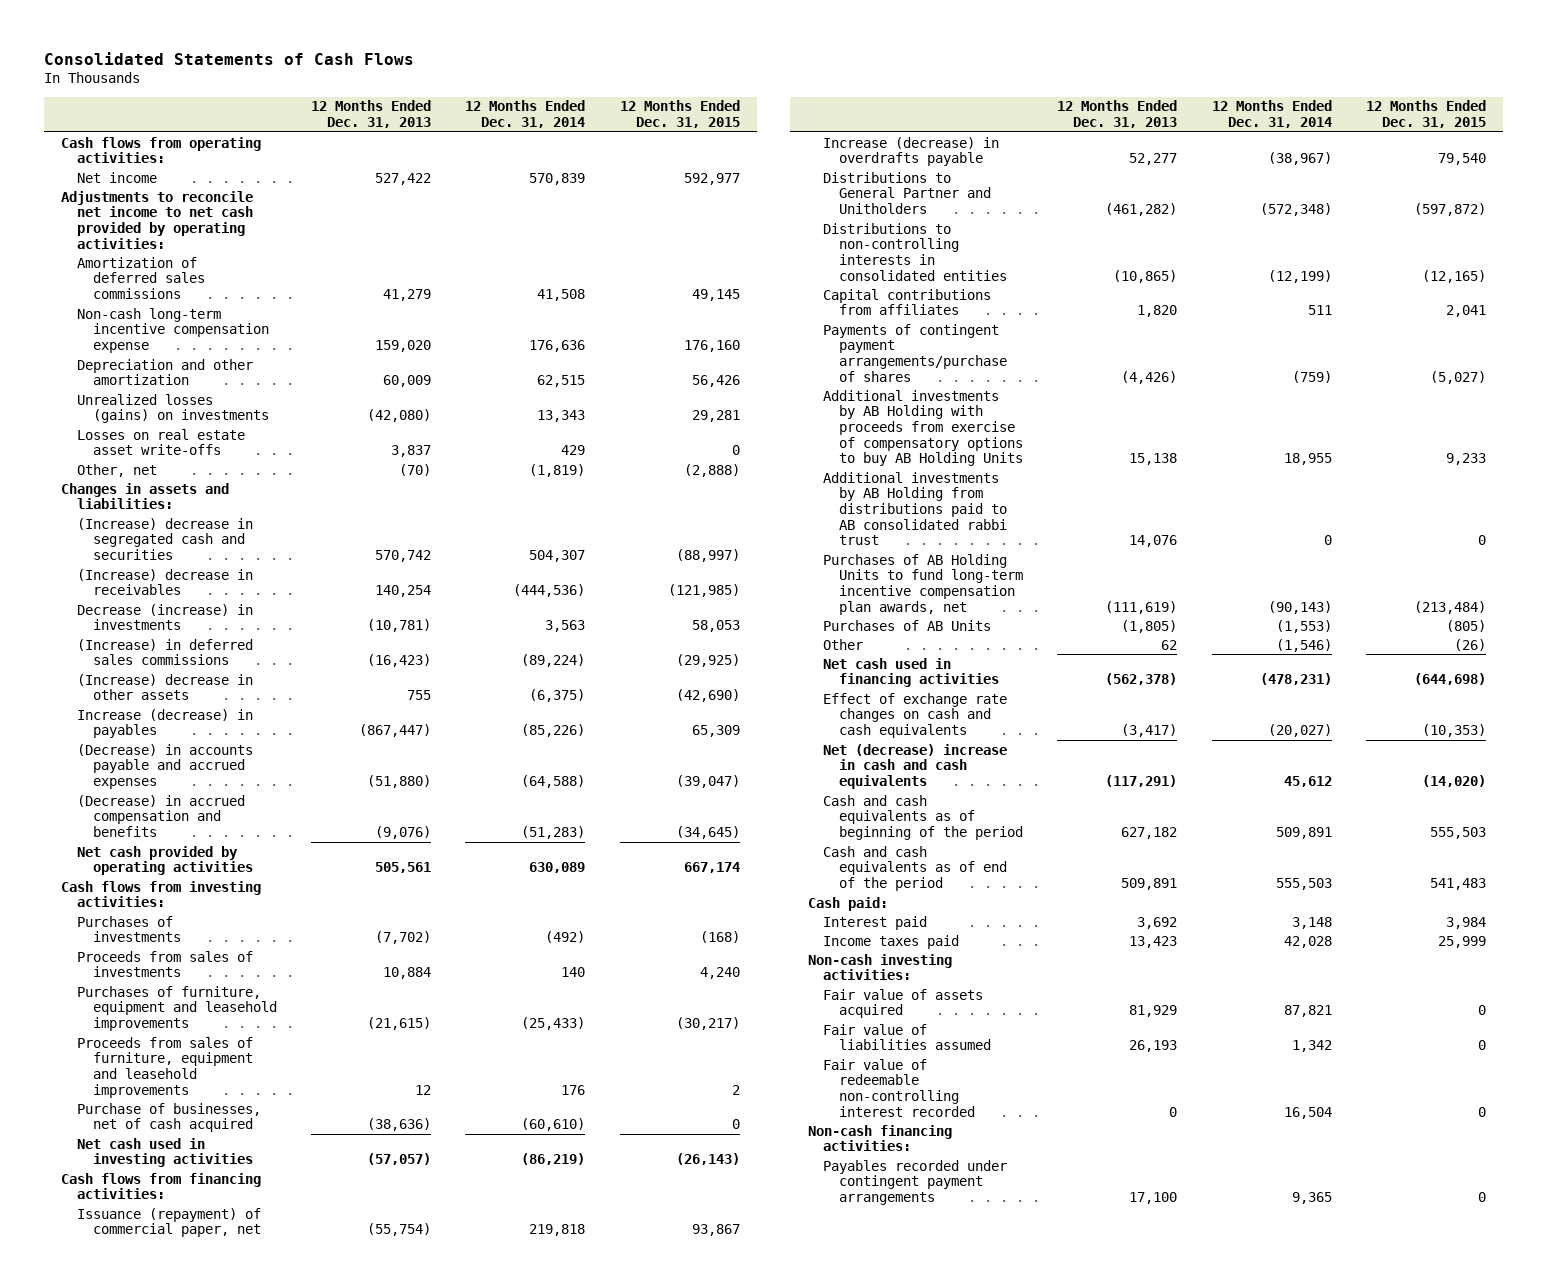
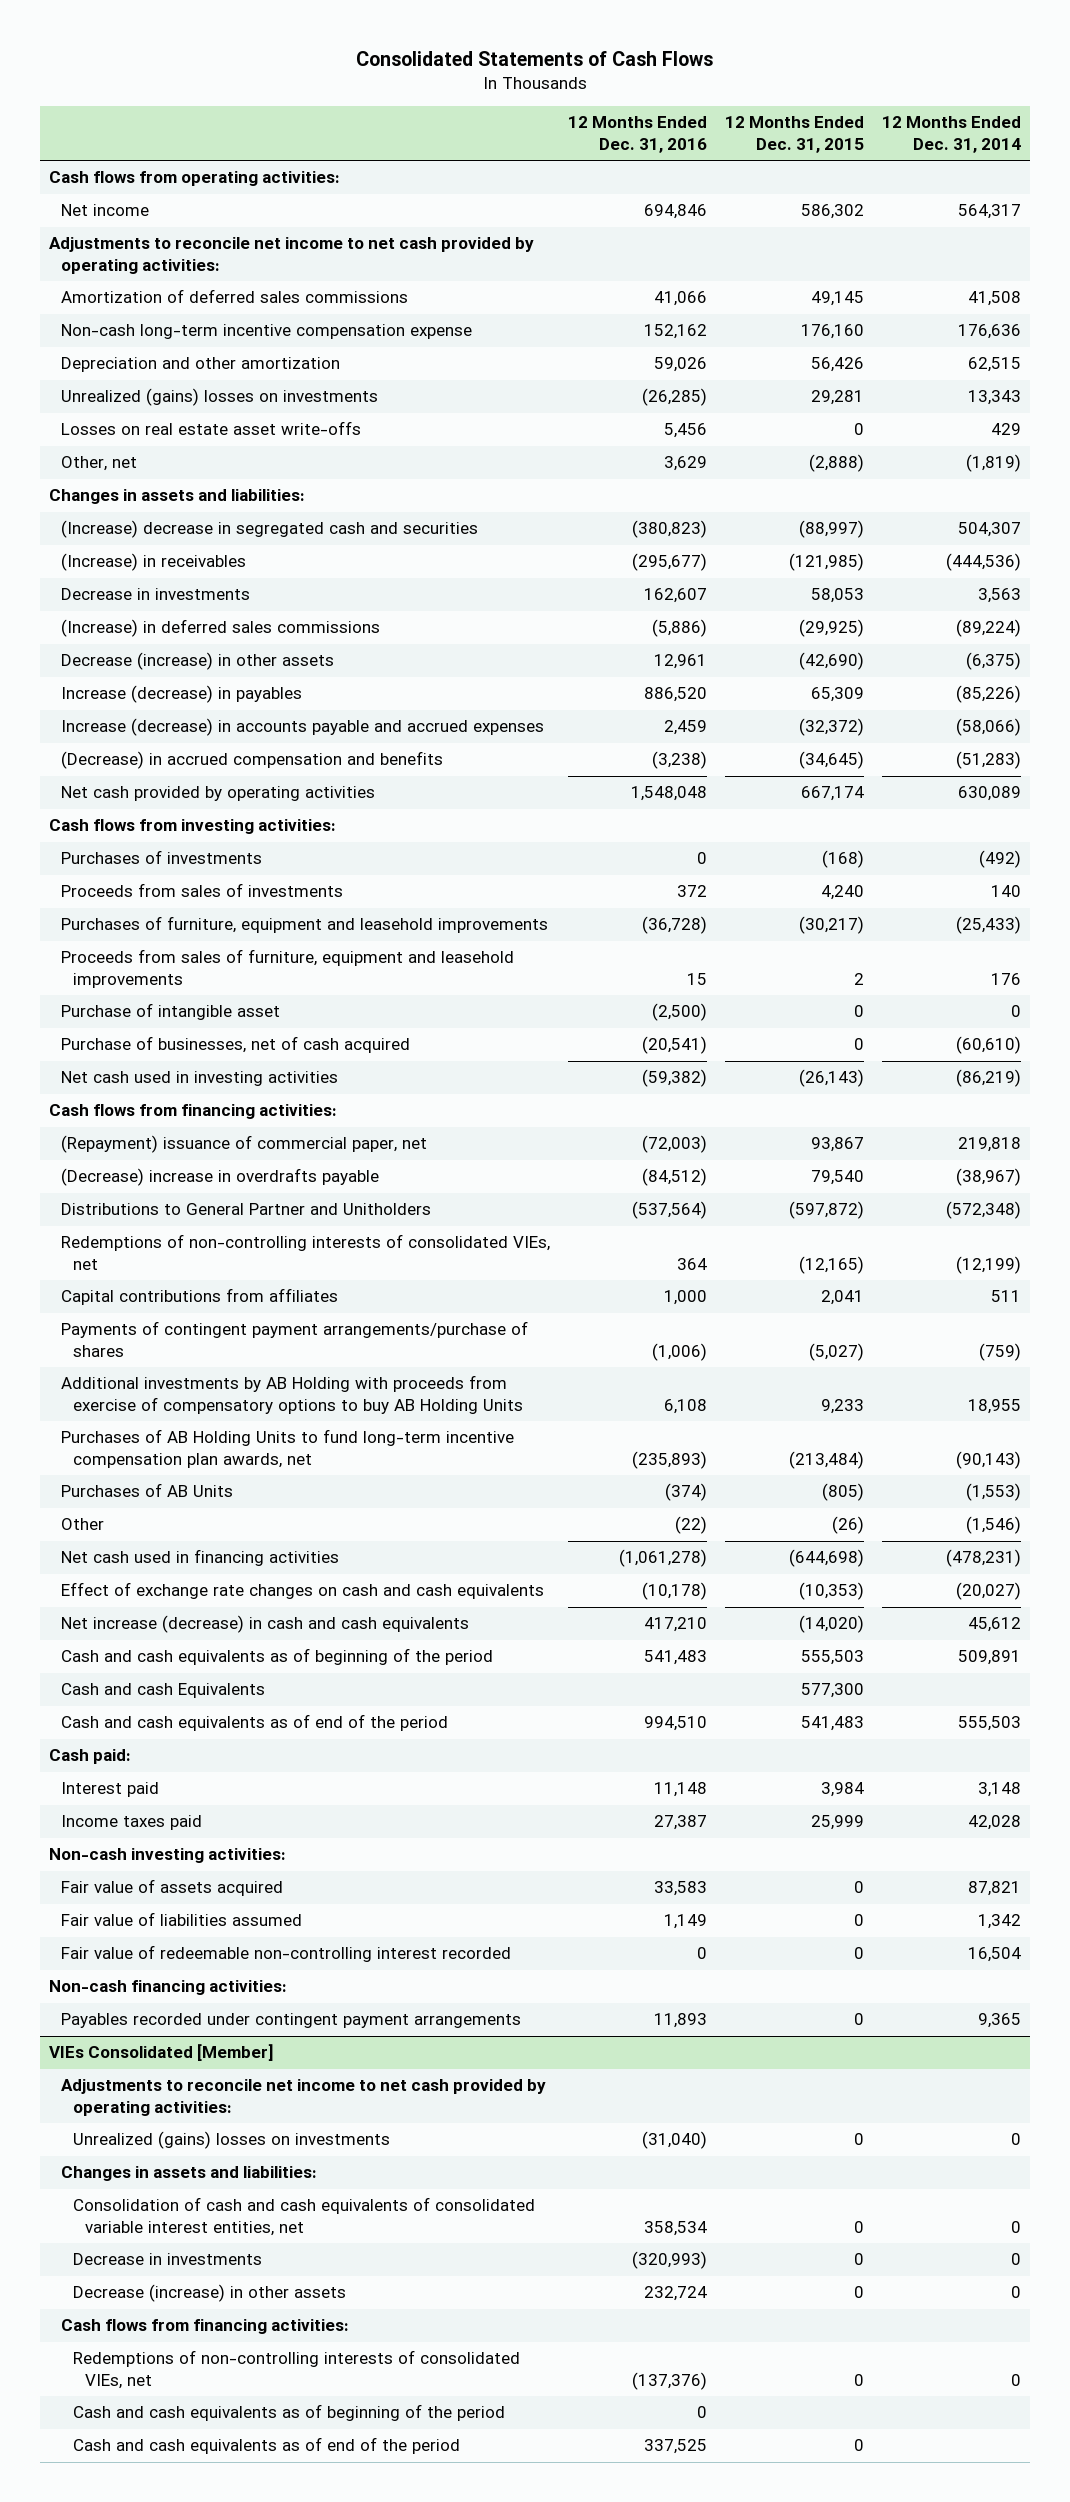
[311,100,432,129] 12 Months Ended Dec. 31, 2013 -> none
none -> [567,116,707,153] 12 Months Ended Dec. 31, 2016
[529,172,586,185] 570,839 -> [958,204,1022,220] 564,317
[683,172,740,185] 592,977 -> [801,204,865,220] 586,302
[77,393,270,424] Unrealized losses (gains) on investments -> [60,388,378,407] Unrealized (gains) losses on investments
[77,568,254,596] (Increase) decrease in receivables -> [60,553,246,572] (Increase) in receivables
[77,603,254,631] Decrease (increase) in investments -> [60,588,250,601] Decrease in investments
[77,673,254,701] (Increase) decrease in other assets -> [60,652,334,671] Decrease (increase) in other assets
[77,743,254,789] (Decrease) in accounts payable and accrued expenses -> [60,718,544,737] Increase (decrease) in accounts payable and accrued expenses
[521,774,586,788] (64,588) -> [956,718,1022,737] (58,066)
[675,774,740,788] (39,047) -> [799,718,865,737] (32,372)
none -> [60,1003,280,1021] Purchase of intangible asset
[77,1207,262,1238] Issuance (repayment) of commercial paper, net -> [60,1135,427,1154] (Repayment) issuance of commercial paper, net
[823,136,1000,167] Increase (decrease) in overdrafts payable -> [60,1168,379,1187] (Decrease) increase in overdrafts payable
[823,222,1008,281] Distributions to non-controlling interests in consolidated entities -> [60,1234,550,1270] Redemptions of non-controlling interests of consolidated VIEs, net
[823,471,1008,546] Additional investments by AB Holding from distributions paid to AB consolidated rabbi trust -> none
[823,743,1008,789] Net (decrease) increase in cash and cash equivalents -> [60,1615,469,1634] Net increase (decrease) in cash and cash equivalents
none -> [60,1683,265,1699] Cash and cash Equivalents
none -> [48,2044,274,2062] VIEs Consolidated [Member]
none -> [60,2079,546,2116] Adjustments to reconcile net income to net cash provided by operating activities:
none -> [72,2131,390,2150] Unrealized (gains) losses on investments
none -> [60,2166,317,2182] Changes in assets and liabilities:
none -> [72,2197,535,2236] Consolidation of cash and cash equivalents of consolidated variable interest entities, net
none -> [72,2253,262,2266] Decrease in investments
none -> [72,2284,346,2303] Decrease (increase) in other assets
none -> [60,2319,349,2335] Cash flows from financing activities:
none -> [72,2350,520,2389] Redemptions of non-controlling interests of consolidated VIEs, net
none -> [72,2404,505,2422] Cash and cash equivalents as of beginning of the period
none -> [72,2437,460,2455] Cash and cash equivalents as of end of the period

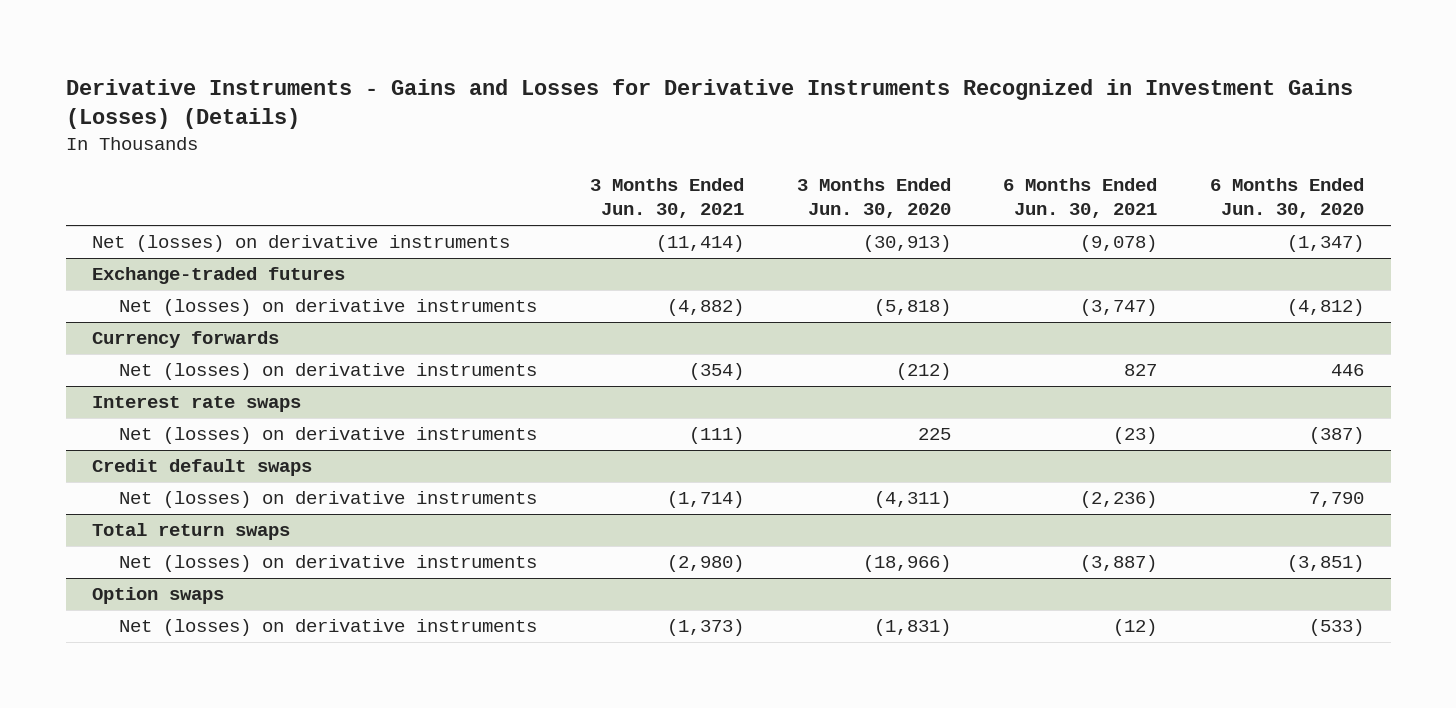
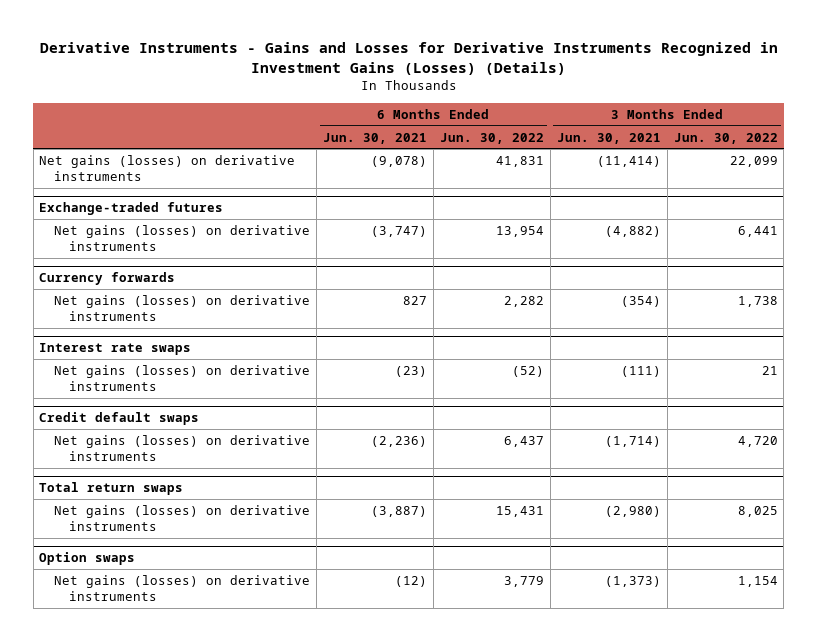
[796,178,951,219] 3 Months Ended Jun. 30, 2020 -> none
[1210,178,1365,219] 6 Months Ended Jun. 30, 2020 -> none
none -> [439,132,544,144] Jun. 30, 2022
none -> [673,132,778,144] Jun. 30, 2022
[92,235,511,253] Net (losses) on derivative instruments -> [39,155,296,182] Net gains (losses) on derivative instruments
[119,299,538,317] Net (losses) on derivative instruments -> [54,225,311,252] Net gains (losses) on derivative instruments
[119,363,538,381] Net (losses) on derivative instruments -> [54,295,311,322] Net gains (losses) on derivative instruments
[119,427,538,445] Net (losses) on derivative instruments -> [54,365,311,392] Net gains (losses) on derivative instruments
[119,491,538,509] Net (losses) on derivative instruments -> [54,435,311,462] Net gains (losses) on derivative instruments
[119,555,538,573] Net (losses) on derivative instruments -> [54,505,311,532] Net gains (losses) on derivative instruments
[119,619,538,637] Net (losses) on derivative instruments -> [54,575,311,602] Net gains (losses) on derivative instruments

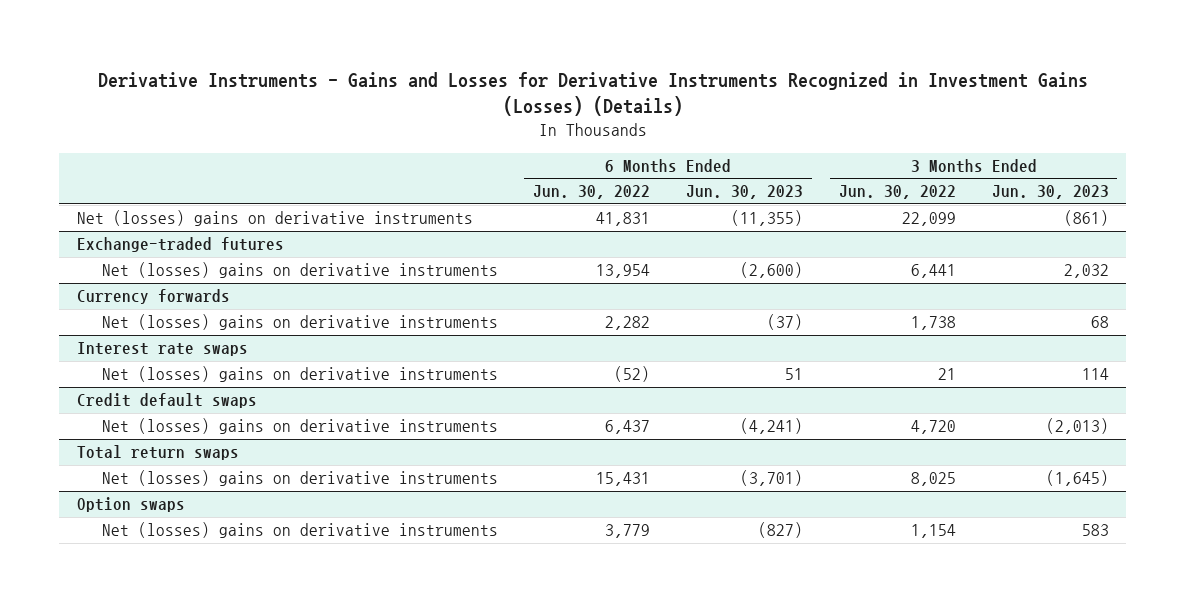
[322,132,427,144] Jun. 30, 2021 -> none
[556,132,661,144] Jun. 30, 2021 -> none
none -> [686,185,804,200] Jun. 30, 2023
none -> [991,185,1109,200] Jun. 30, 2023
[39,155,296,182] Net gains (losses) on derivative instruments -> [76,210,473,227] Net (losses) gains on derivative instruments
[54,225,311,252] Net gains (losses) on derivative instruments -> [101,262,498,279] Net (losses) gains on derivative instruments
[54,295,311,322] Net gains (losses) on derivative instruments -> [101,314,498,331] Net (losses) gains on derivative instruments
[54,365,311,392] Net gains (losses) on derivative instruments -> [101,366,498,383] Net (losses) gains on derivative instruments
[54,435,311,462] Net gains (losses) on derivative instruments -> [101,418,498,435] Net (losses) gains on derivative instruments
[54,505,311,532] Net gains (losses) on derivative instruments -> [101,470,498,487] Net (losses) gains on derivative instruments
[54,575,311,602] Net gains (losses) on derivative instruments -> [101,522,498,539] Net (losses) gains on derivative instruments

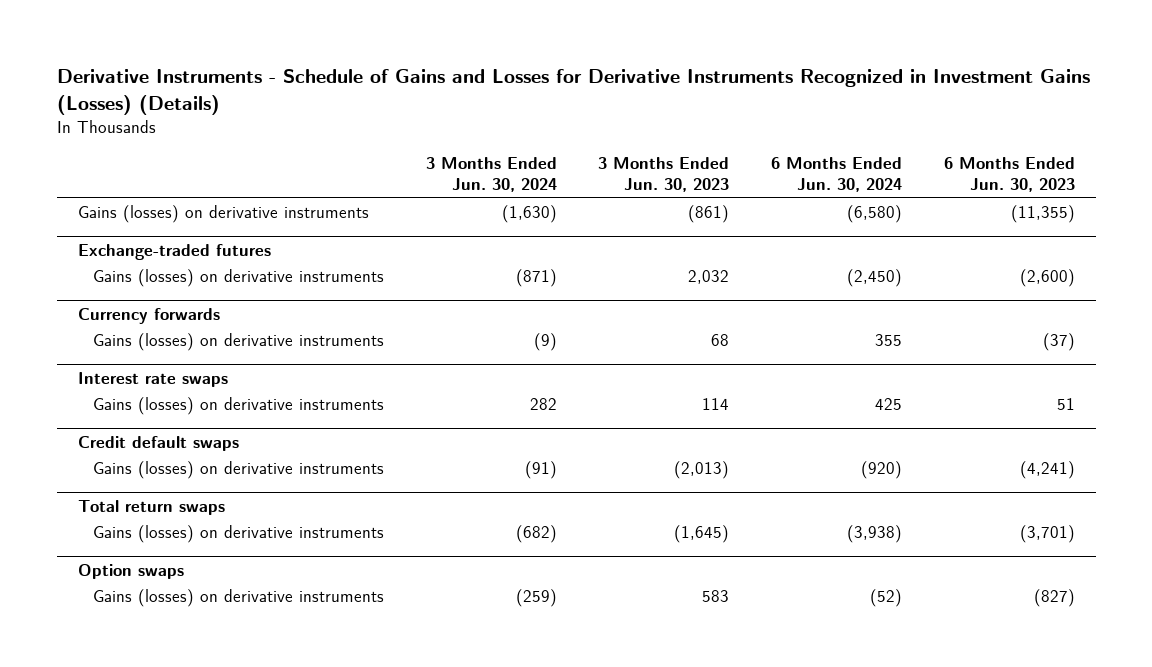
[97,71,1088,117] Derivative Instruments - Gains and Losses for Derivative Instruments Recognized in Investment Gains (Losses) (Details) -> [56,69,1090,115] Derivative Instruments - Schedule of Gains and Losses for Derivative Instruments Recognized in Investment Gains (Losses) (Details)
[533,185,651,200] Jun. 30, 2022 -> none
[838,185,956,200] Jun. 30, 2022 -> none
none -> [425,156,557,193] 3 Months Ended Jun. 30, 2024
none -> [771,156,903,193] 6 Months Ended Jun. 30, 2024
[76,210,473,227] Net (losses) gains on derivative instruments -> [77,205,369,224] Gains (losses) on derivative instruments
[101,262,498,279] Net (losses) gains on derivative instruments -> [93,269,385,288] Gains (losses) on derivative instruments
[101,314,498,331] Net (losses) gains on derivative instruments -> [93,333,385,352] Gains (losses) on derivative instruments
[101,366,498,383] Net (losses) gains on derivative instruments -> [93,397,385,416] Gains (losses) on derivative instruments
[101,418,498,435] Net (losses) gains on derivative instruments -> [93,461,385,480] Gains (losses) on derivative instruments
[101,470,498,487] Net (losses) gains on derivative instruments -> [93,525,385,544] Gains (losses) on derivative instruments
[101,522,498,539] Net (losses) gains on derivative instruments -> [93,589,385,608] Gains (losses) on derivative instruments

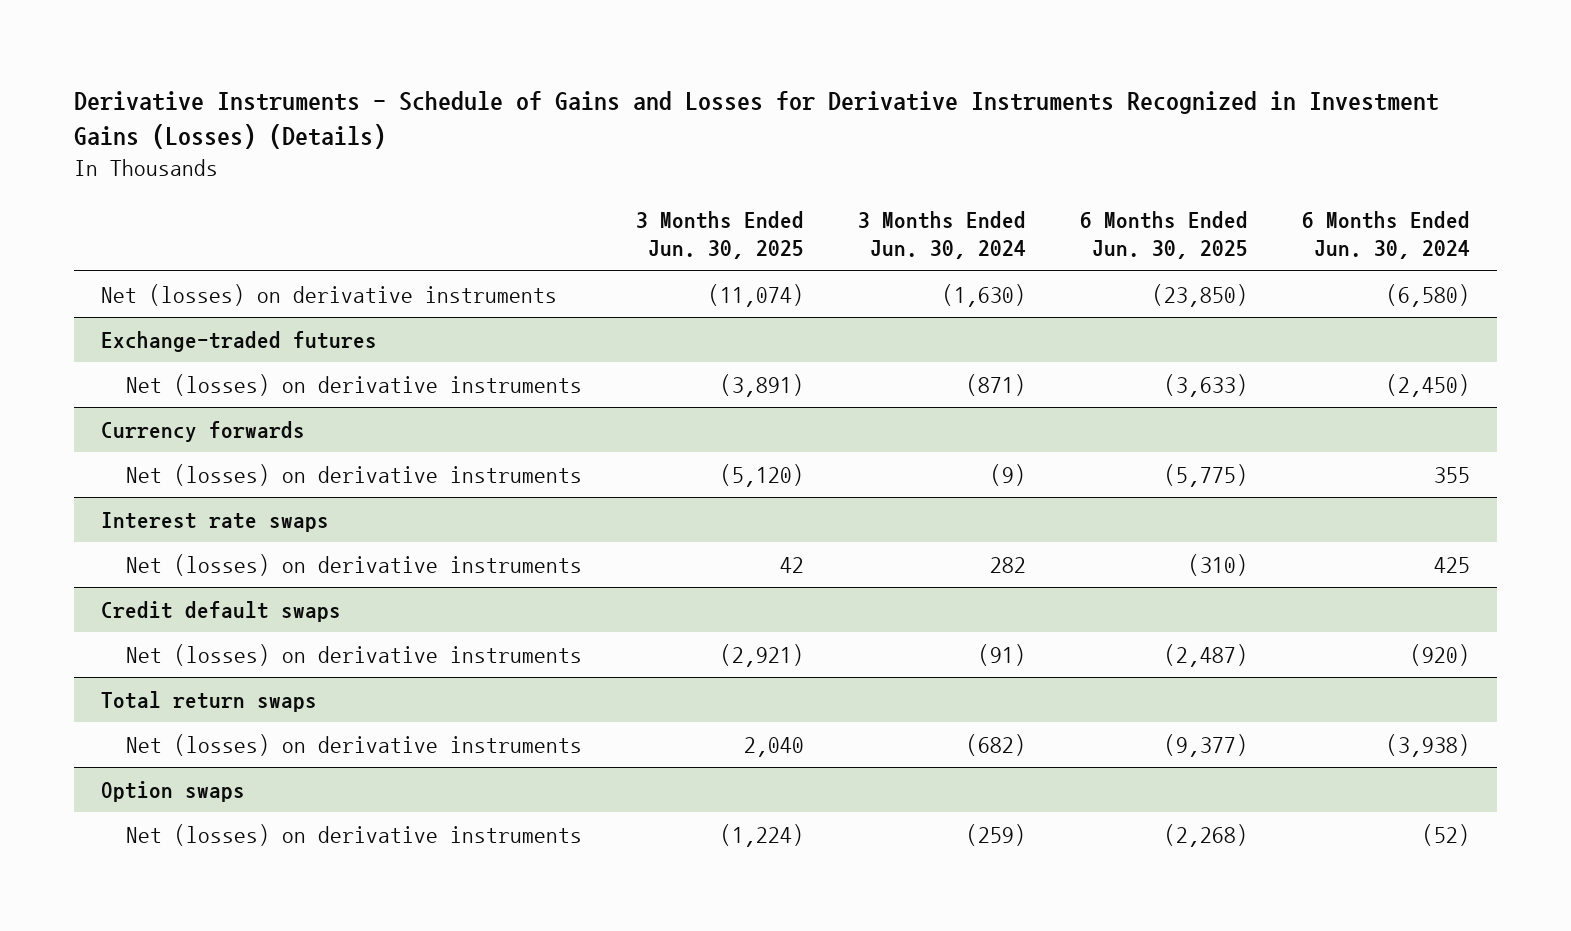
[598,156,730,193] 3 Months Ended Jun. 30, 2023 -> none
[943,156,1075,193] 6 Months Ended Jun. 30, 2023 -> none
none -> [636,210,805,260] 3 Months Ended Jun. 30, 2025
none -> [1079,210,1248,260] 6 Months Ended Jun. 30, 2025
[77,205,369,224] Gains (losses) on derivative instruments -> [100,283,557,306] Net (losses) on derivative instruments
[93,269,385,288] Gains (losses) on derivative instruments -> [126,373,583,396] Net (losses) on derivative instruments
[93,333,385,352] Gains (losses) on derivative instruments -> [126,463,583,486] Net (losses) on derivative instruments
[93,397,385,416] Gains (losses) on derivative instruments -> [126,553,583,576] Net (losses) on derivative instruments
[93,461,385,480] Gains (losses) on derivative instruments -> [126,643,583,666] Net (losses) on derivative instruments
[93,525,385,544] Gains (losses) on derivative instruments -> [126,733,583,756] Net (losses) on derivative instruments
[93,589,385,608] Gains (losses) on derivative instruments -> [126,823,583,846] Net (losses) on derivative instruments

